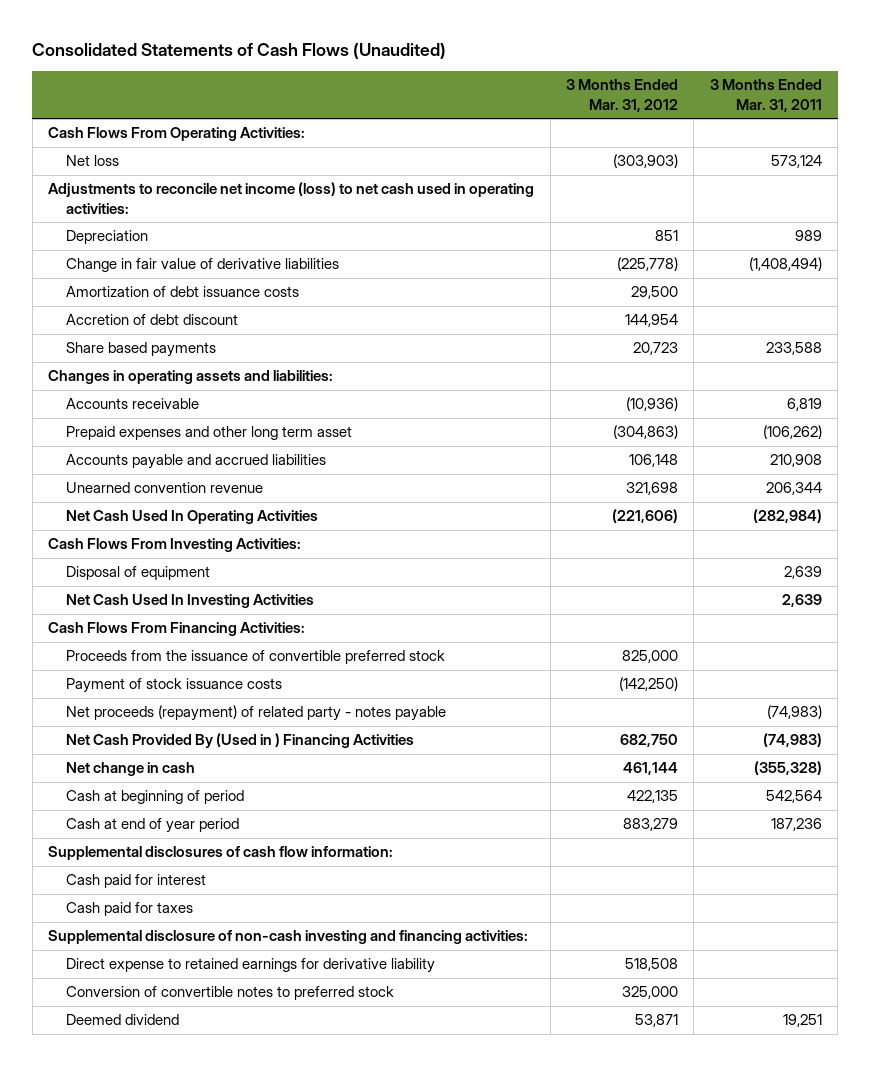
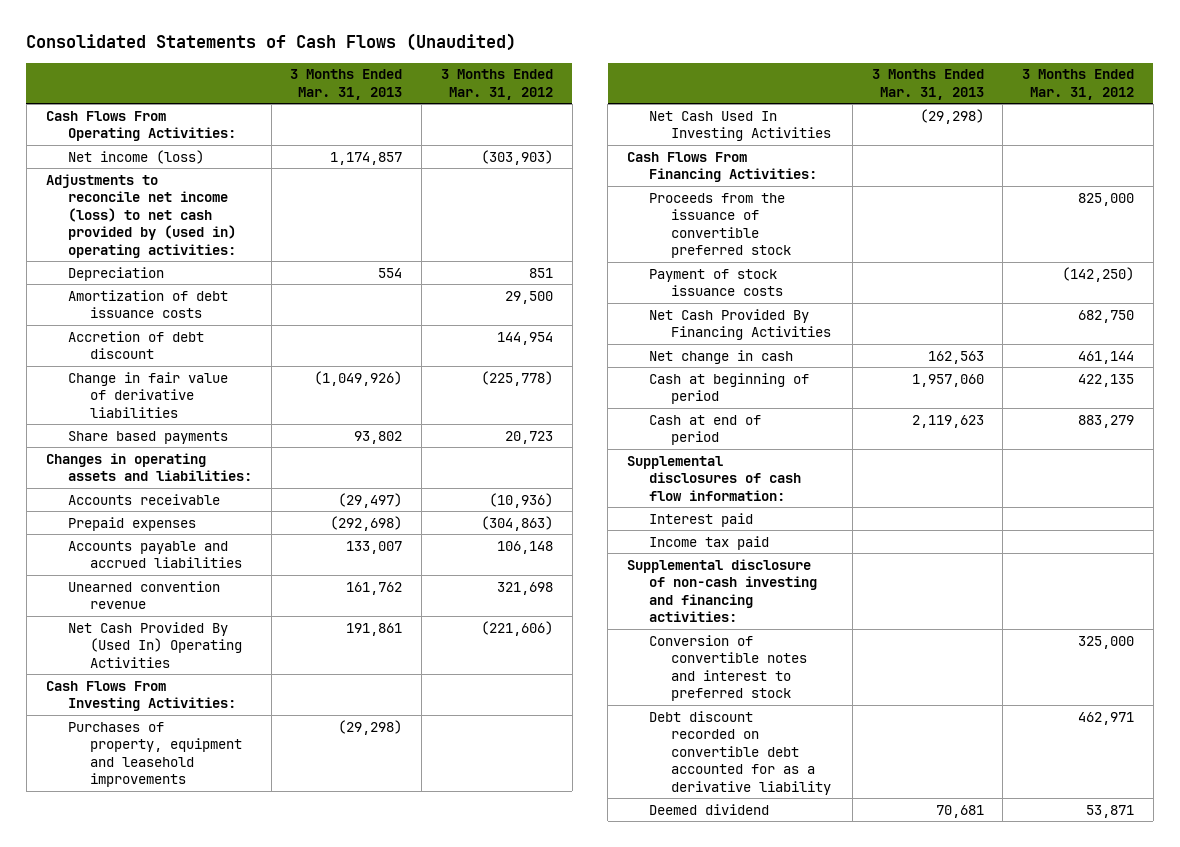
[709,79,822,112] 3 Months Ended Mar. 31, 2011 -> none
none -> [290,69,403,100] 3 Months Ended Mar. 31, 2013
[65,155,119,167] Net loss -> [67,149,204,164] Net income (loss)
[48,182,535,214] Adjustments to reconcile net income (loss) to net cash used in operating activities: -> [45,173,236,258] Adjustments to reconcile net income (loss) to net cash provided by (used in) operating activities:
[65,258,339,273] Change in fair value of derivative liabilities -> [67,371,228,418] Change in fair value of derivative liabilities
[65,426,352,441] Prepaid expenses and other long term asset -> [67,516,196,531] Prepaid expenses
[65,510,318,525] Net Cash Used In Operating Activities -> [67,621,243,668] Net Cash Provided By (Used In) Operating Activities
[65,566,210,581] Disposal of equipment -> none
none -> [67,721,243,788] Purchases of property, equipment and leasehold improvements
[65,705,446,722] Net proceeds (repayment) of related party - notes payable -> none
[65,733,414,749] Net Cash Provided By (Used in ) Financing Activities -> [649,308,832,341] Net Cash Provided By Financing Activities
[65,818,239,834] Cash at end of year period -> [649,414,762,446] Cash at end of period
[65,874,206,889] Cash paid for interest -> [649,512,754,527] Interest paid
[65,902,193,917] Cash paid for taxes -> [649,535,770,550] Income tax paid
[65,958,435,974] Direct expense to retained earnings for derivative liability -> none
[65,986,394,1001] Conversion of convertible notes to preferred stock -> [649,634,808,702] Conversion of convertible notes and interest to preferred stock
none -> [649,710,832,795] Debt discount recorded on convertible debt accounted for as a derivative liability

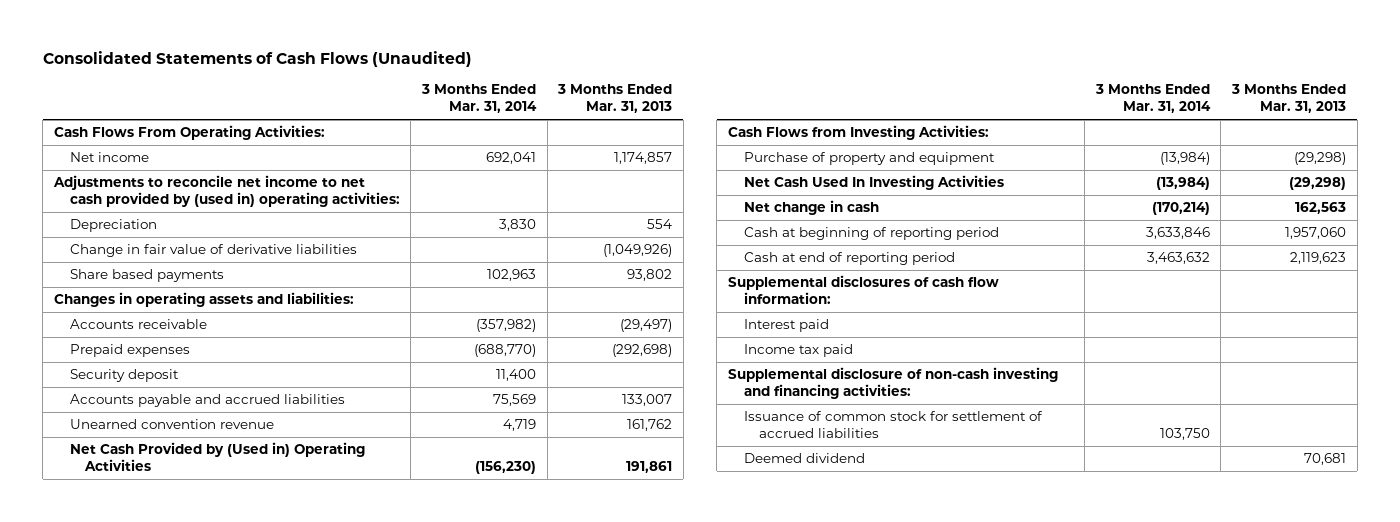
[440,69,553,100] 3 Months Ended Mar. 31, 2012 -> none
none -> [420,84,537,114] 3 Months Ended Mar. 31, 2014
[67,149,204,164] Net income (loss) -> [69,152,149,163] Net income
[45,173,236,258] Adjustments to reconcile net income (loss) to net cash provided by (used in) operating activities: -> [52,175,400,208] Adjustments to reconcile net income to net cash provided by (used in) operating activities:
[67,289,228,319] Amortization of debt issuance costs -> none
[67,330,204,360] Accretion of debt discount -> none
none -> [69,369,179,383] Security deposit
[67,621,243,668] Net Cash Provided By (Used In) Operating Activities -> [69,442,365,472] Net Cash Provided by (Used in) Operating Activities
[45,680,236,712] Cash Flows From Investing Activities: -> [727,125,989,141] Cash Flows from Investing Activities:
[67,721,243,788] Purchases of property, equipment and leasehold improvements -> [743,152,995,166] Purchase of property and equipment
[626,151,818,183] Cash Flows From Financing Activities: -> none
[649,192,792,259] Proceeds from the issuance of convertible preferred stock -> none
[649,268,784,297] Payment of stock issuance costs -> none
[649,308,832,341] Net Cash Provided By Financing Activities -> none
[649,372,810,405] Cash at beginning of period -> [743,227,999,241] Cash at beginning of reporting period
[649,414,762,446] Cash at end of period -> [743,252,955,266] Cash at end of reporting period
[649,634,808,702] Conversion of convertible notes and interest to preferred stock -> none
[649,710,832,795] Debt discount recorded on convertible debt accounted for as a derivative liability -> none
none -> [743,411,1043,439] Issuance of common stock for settlement of accrued liabilities

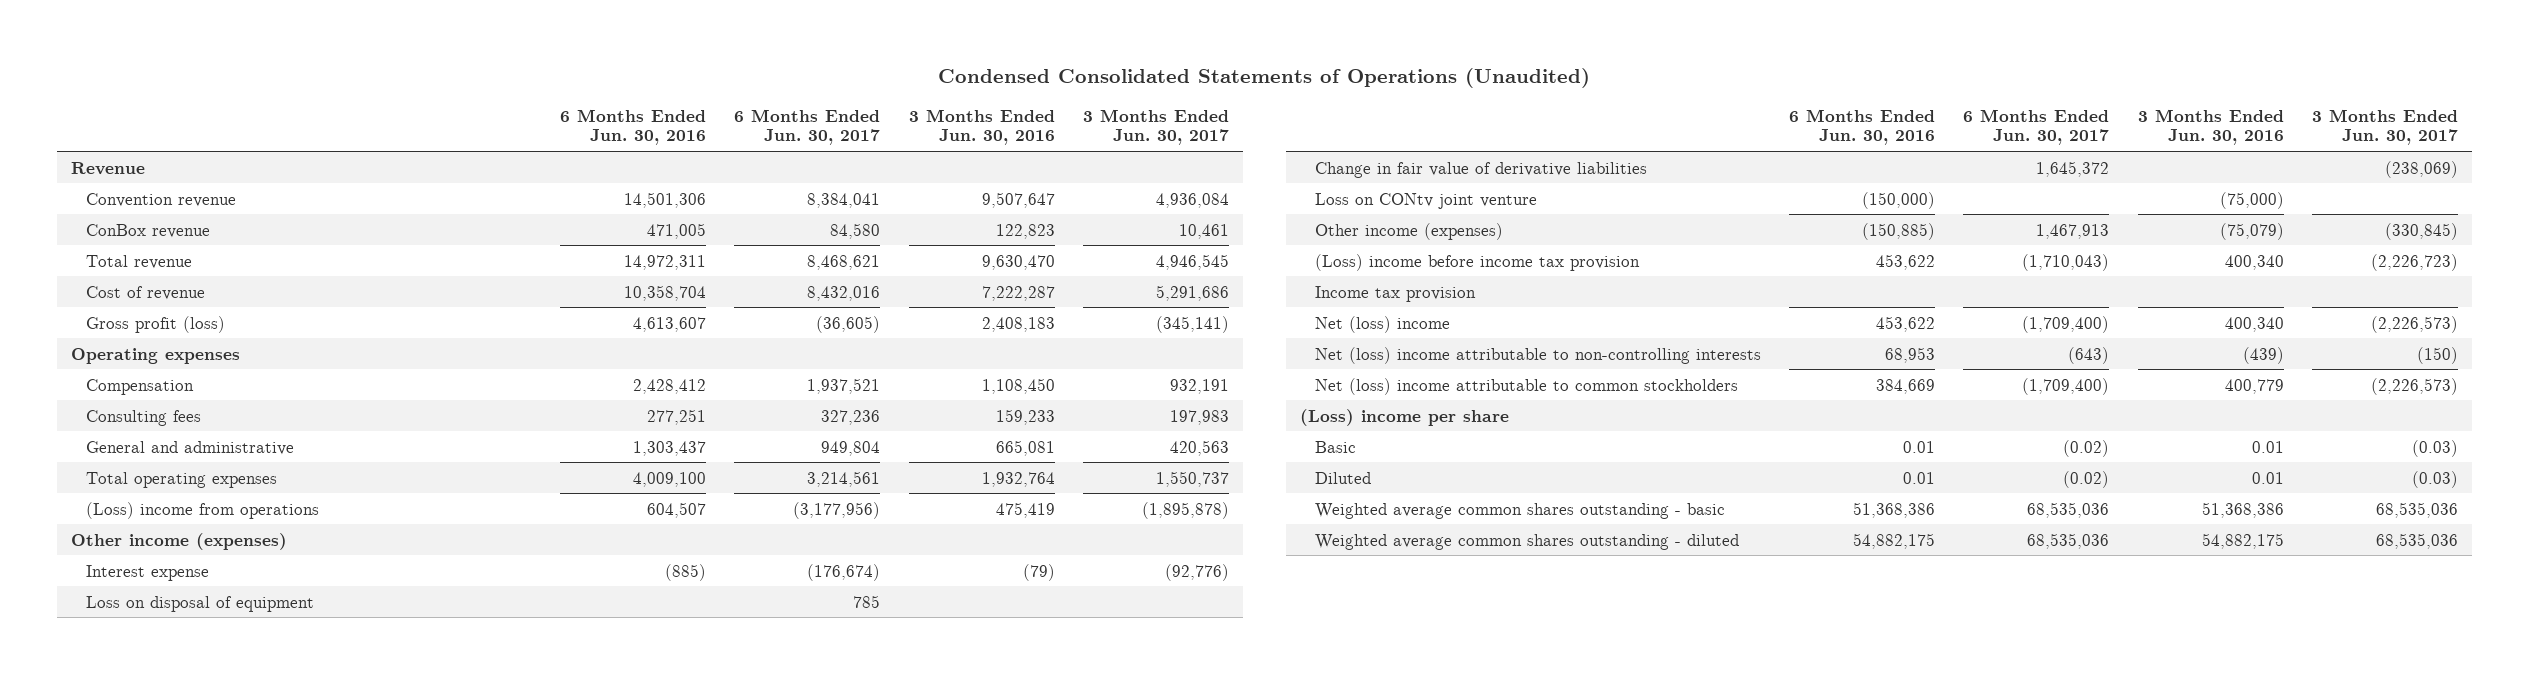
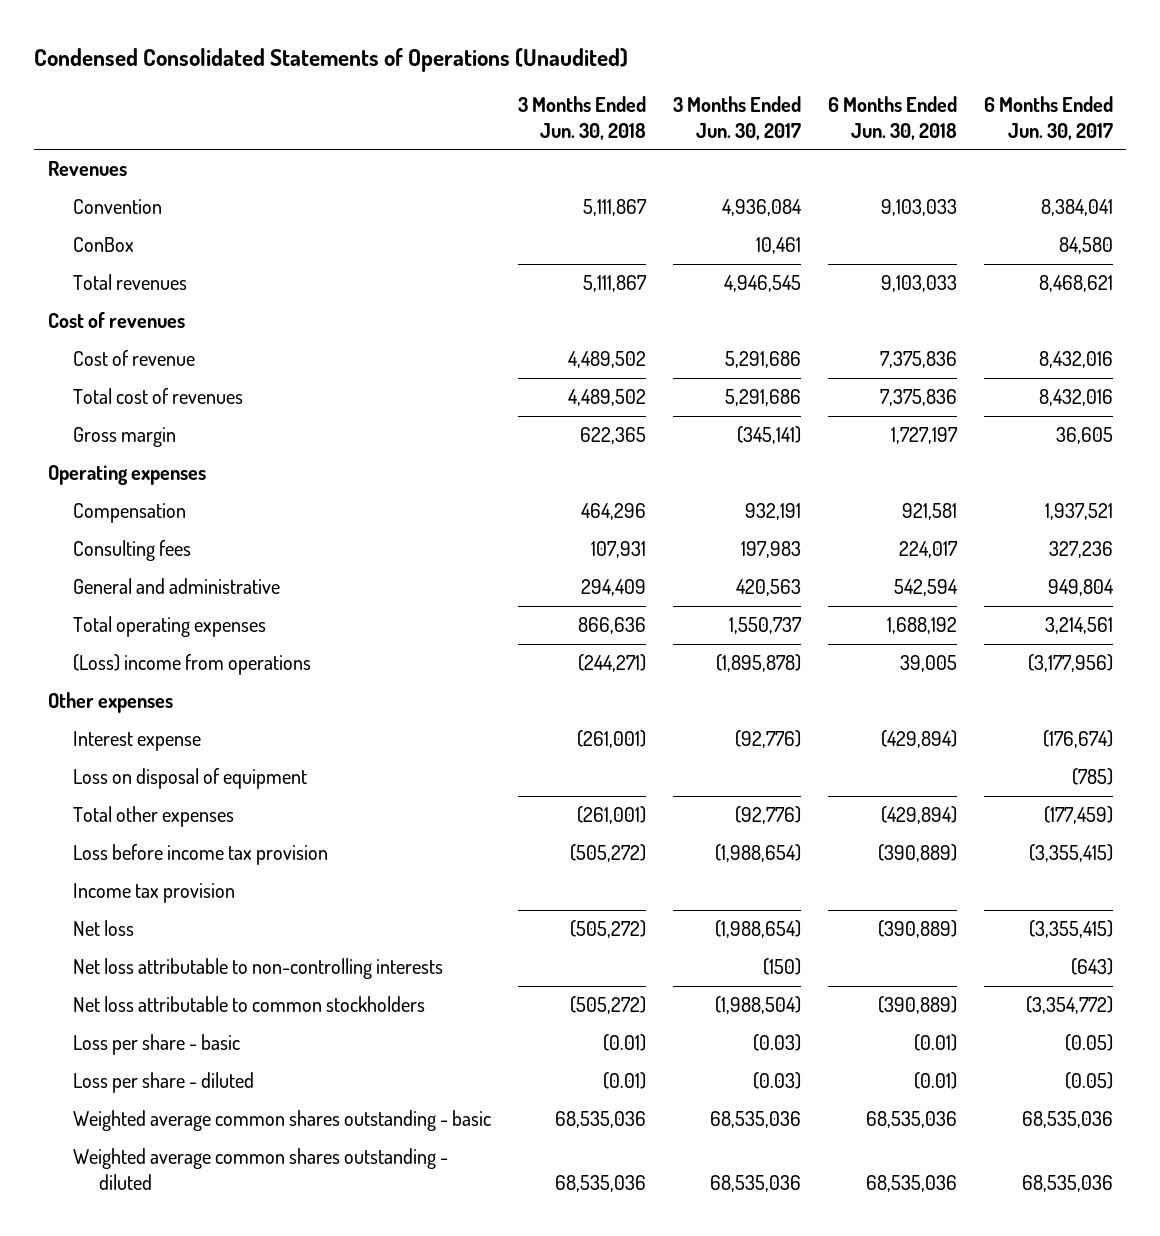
[560,108,707,146] 6 Months Ended Jun. 30, 2016 -> none
[908,108,1055,146] 3 Months Ended Jun. 30, 2016 -> none
none -> [518,96,647,140] 3 Months Ended Jun. 30, 2018
none -> [827,96,957,140] 6 Months Ended Jun. 30, 2018
[70,161,145,175] Revenue -> [47,161,127,177] Revenues
[85,192,236,207] Convention revenue -> [73,199,163,215] Convention
[85,223,210,238] ConBox revenue -> [73,237,135,253] ConBox
[85,254,192,269] Total revenue -> [73,274,188,291] Total revenues
none -> [47,312,185,329] Cost of revenues
none -> [73,388,244,405] Total cost of revenues
[85,315,225,333] Gross profit (loss) -> [73,427,177,448] Gross margin
[816,315,881,333] (36,605) -> [1055,427,1113,445] 36,605
[70,532,287,550] Other income (expenses) -> [47,692,173,714] Other expenses
[1314,161,1647,178] Change in fair value of derivative liabilities -> none
[1314,192,1537,209] Loss on CONtv joint venture -> none
[853,594,881,608] 785 -> [1071,768,1113,786] (785)
[1314,222,1503,240] Other income (expenses) -> [73,806,235,828] Total other expenses
[2036,223,2110,239] 1,467,913 -> [1043,806,1113,825] (177,459)
[2384,222,2458,240] (330,845) -> [734,806,801,825] (92,776)
[1314,253,1640,271] (Loss) income before income tax provision -> [73,844,329,866] Loss before income tax provision
[2022,253,2110,271] (1,710,043) -> [1028,844,1113,863] (3,355,415)
[2370,253,2458,271] (2,226,723) -> [714,844,801,863] (1,988,654)
[1299,408,1509,426] (Loss) income per share -> none
[1314,315,1450,333] Net (loss) income -> [73,920,135,937] Net loss
[2022,315,2110,333] (1,709,400) -> [1028,920,1113,939] (3,355,415)
[2370,315,2458,333] (2,226,573) -> [714,920,801,939] (1,988,654)
[1314,346,1761,364] Net (loss) income attributable to non-controlling interests -> [73,958,444,980] Net loss attributable to non-controlling interests
[1314,377,1738,395] Net (loss) income attributable to common stockholders -> [73,996,426,1013] Net loss attributable to common stockholders
[2022,377,2110,395] (1,709,400) -> [1025,996,1113,1015] (3,354,772)
[2370,377,2458,395] (2,226,573) -> [714,996,801,1015] (1,988,504)
[1314,440,1356,453] Basic -> [73,1034,241,1056] Loss per share - basic
[2063,439,2110,457] (0.02) -> [1064,1034,1113,1052] (0.05)
[1314,471,1371,484] Diluted -> [73,1072,255,1094] Loss per share - diluted
[2063,470,2110,488] (0.02) -> [1064,1072,1113,1090] (0.05)

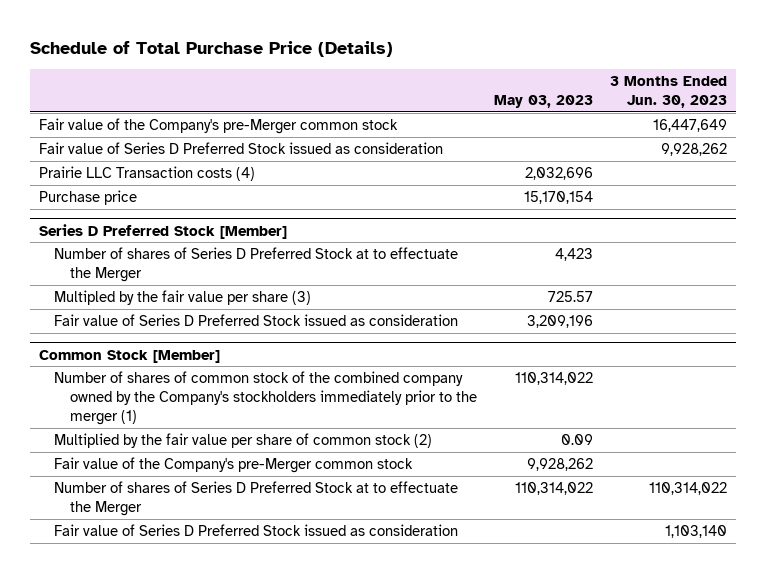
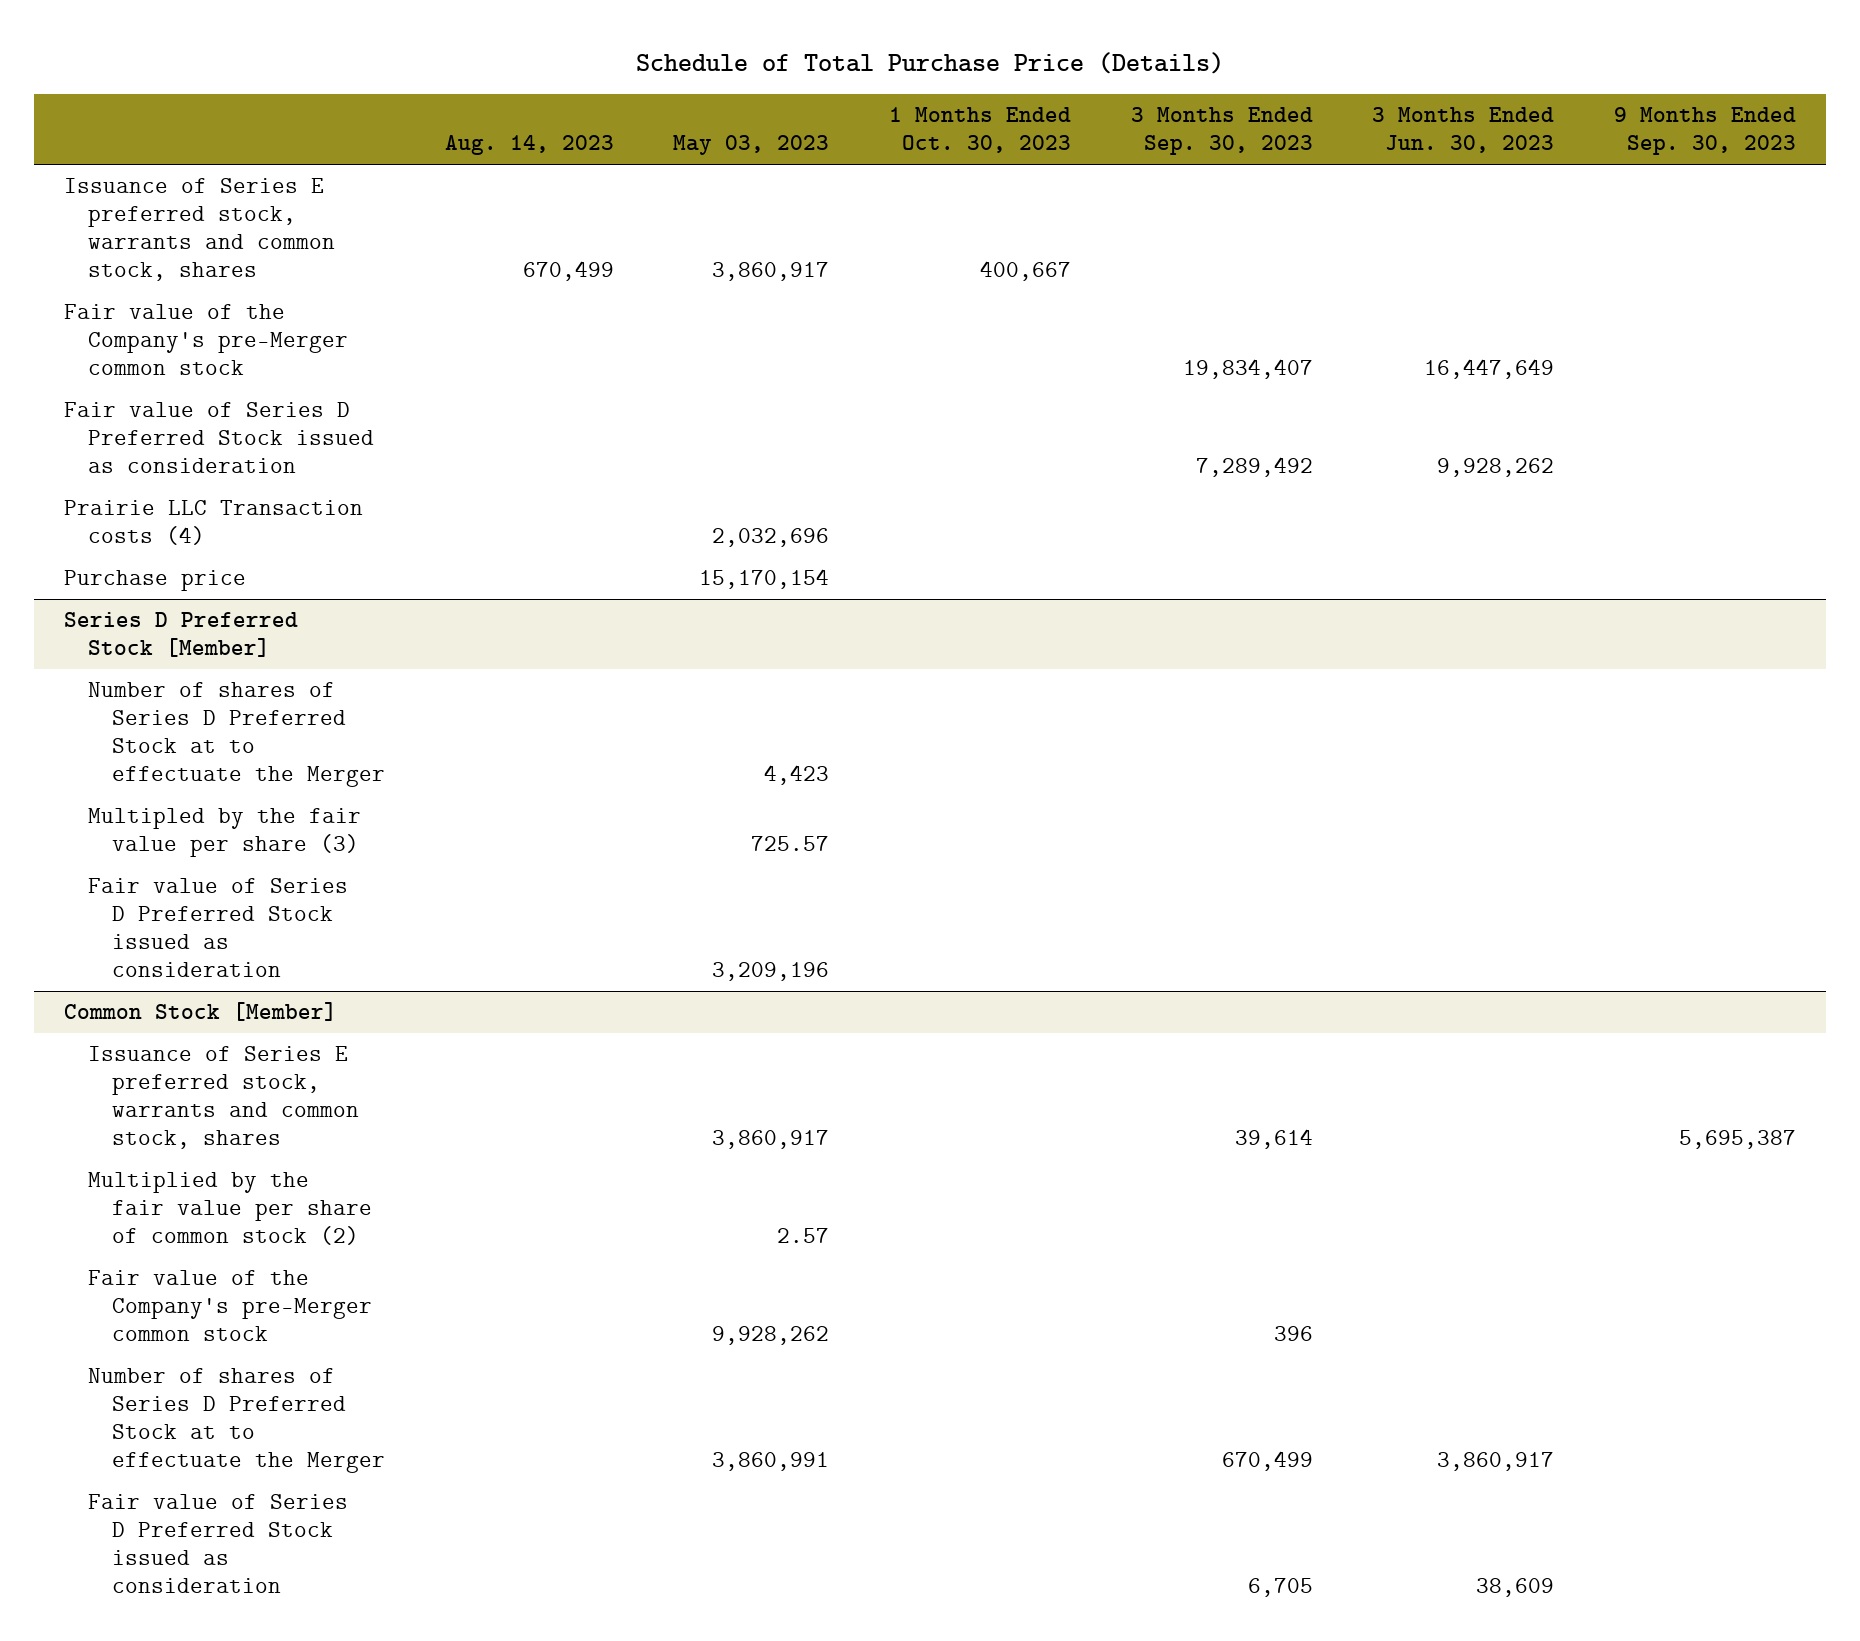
none -> [444,135,614,156] Aug. 14, 2023
none -> [889,107,1072,154] 1 Months Ended Oct. 30, 2023
none -> [1130,107,1313,156] 3 Months Ended Sep. 30, 2023
none -> [1613,107,1796,156] 9 Months Ended Sep. 30, 2023
none -> [63,178,336,281] Issuance of Series E preferred stock, warrants and common stock, shares
[54,371,477,426] Number of shares of common stock of the combined company owned by the Company's stockholders immediately prior to the merger (1) -> none
none -> [88,1046,360,1149] Issuance of Series E preferred stock, warrants and common stock, shares
[560,434,593,446] 0.09 -> [777,1227,830,1243] 2.57
[514,482,593,496] 110,314,022 -> [712,1451,830,1471] 3,860,991
[649,482,728,496] 110,314,022 -> [1437,1451,1555,1471] 3,860,917
[665,525,728,539] 1,103,140 -> [1476,1577,1555,1597] 38,609

